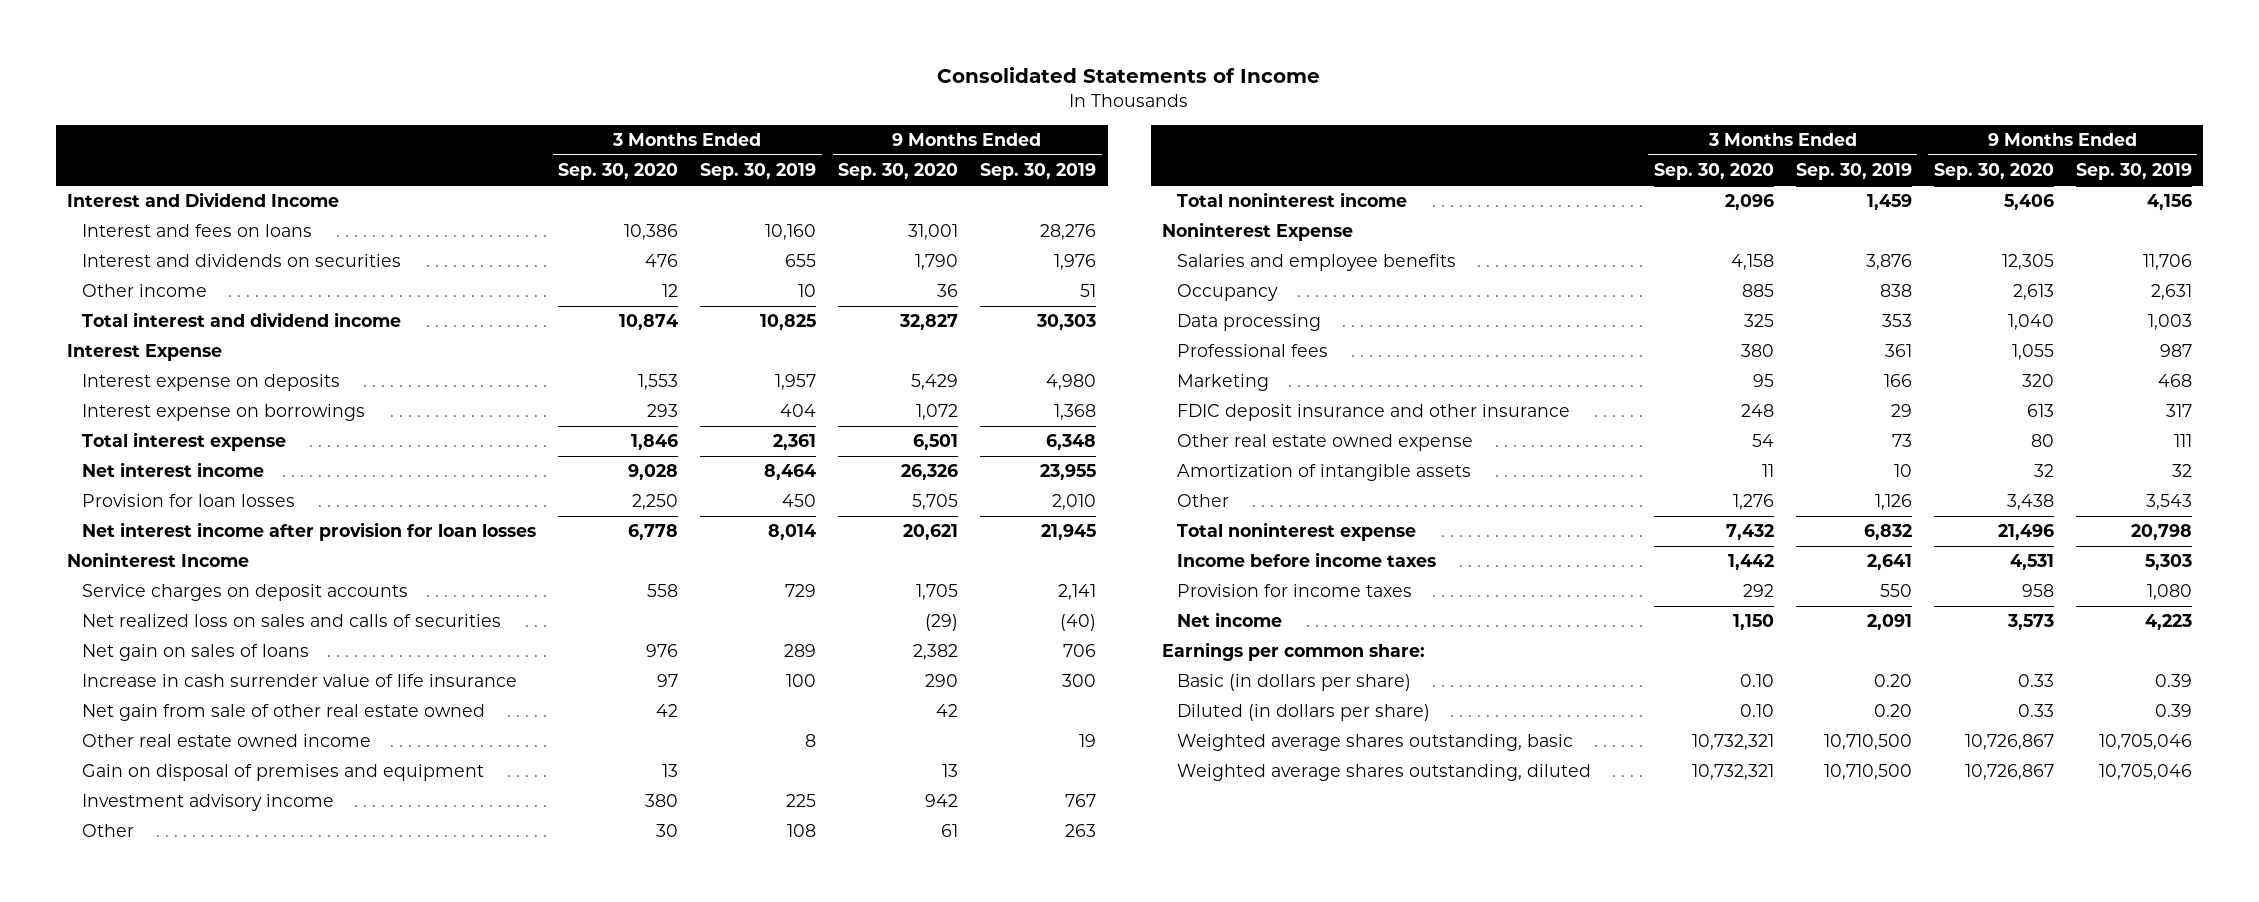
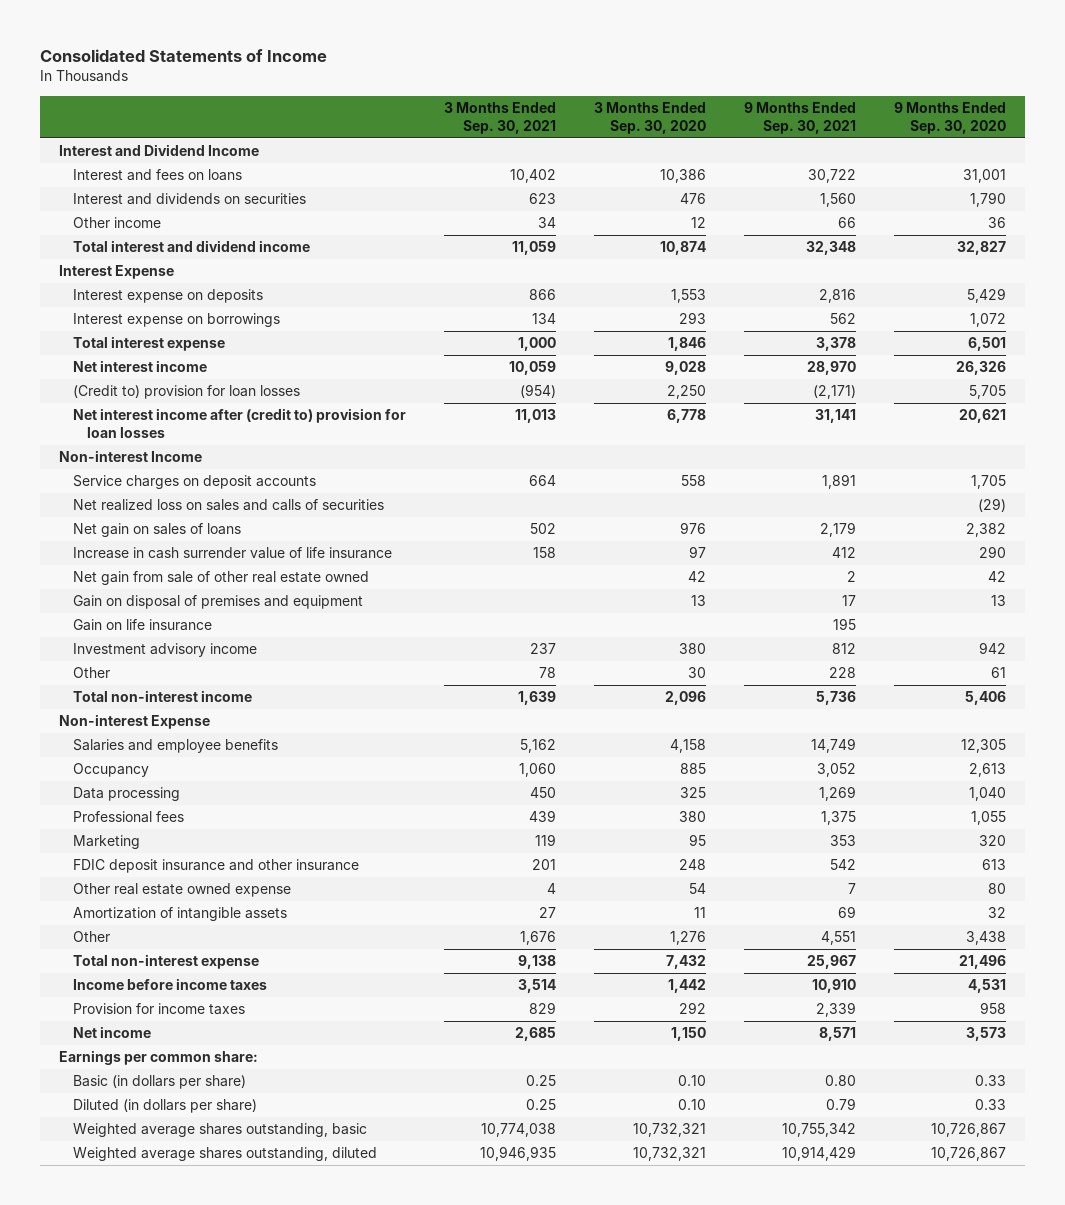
[700,163,817,181] Sep. 30, 2019 -> none
[980,163,1097,181] Sep. 30, 2019 -> none
none -> [443,101,556,134] 3 Months Ended Sep. 30, 2021
none -> [744,101,857,134] 9 Months Ended Sep. 30, 2021
[81,494,295,508] Provision for loan losses -> [72,384,300,399] (Credit to) provision for loan losses
[81,522,536,542] Net interest income after provision for loan losses -> [72,407,406,439] Net interest income after (credit to) provision for loan losses
[66,552,249,568] Noninterest Income -> [59,449,203,462] Non-interest Income
[81,734,371,748] Other real estate owned income -> none
none -> [72,618,212,631] Gain on life insurance
[1177,192,1408,208] Total noninterest income -> [72,689,252,702] Total non-interest income
[1162,222,1354,242] Noninterest Expense -> [59,713,211,729] Non-interest Expense
[1177,522,1417,542] Total noninterest expense -> [72,953,259,969] Total non-interest expense

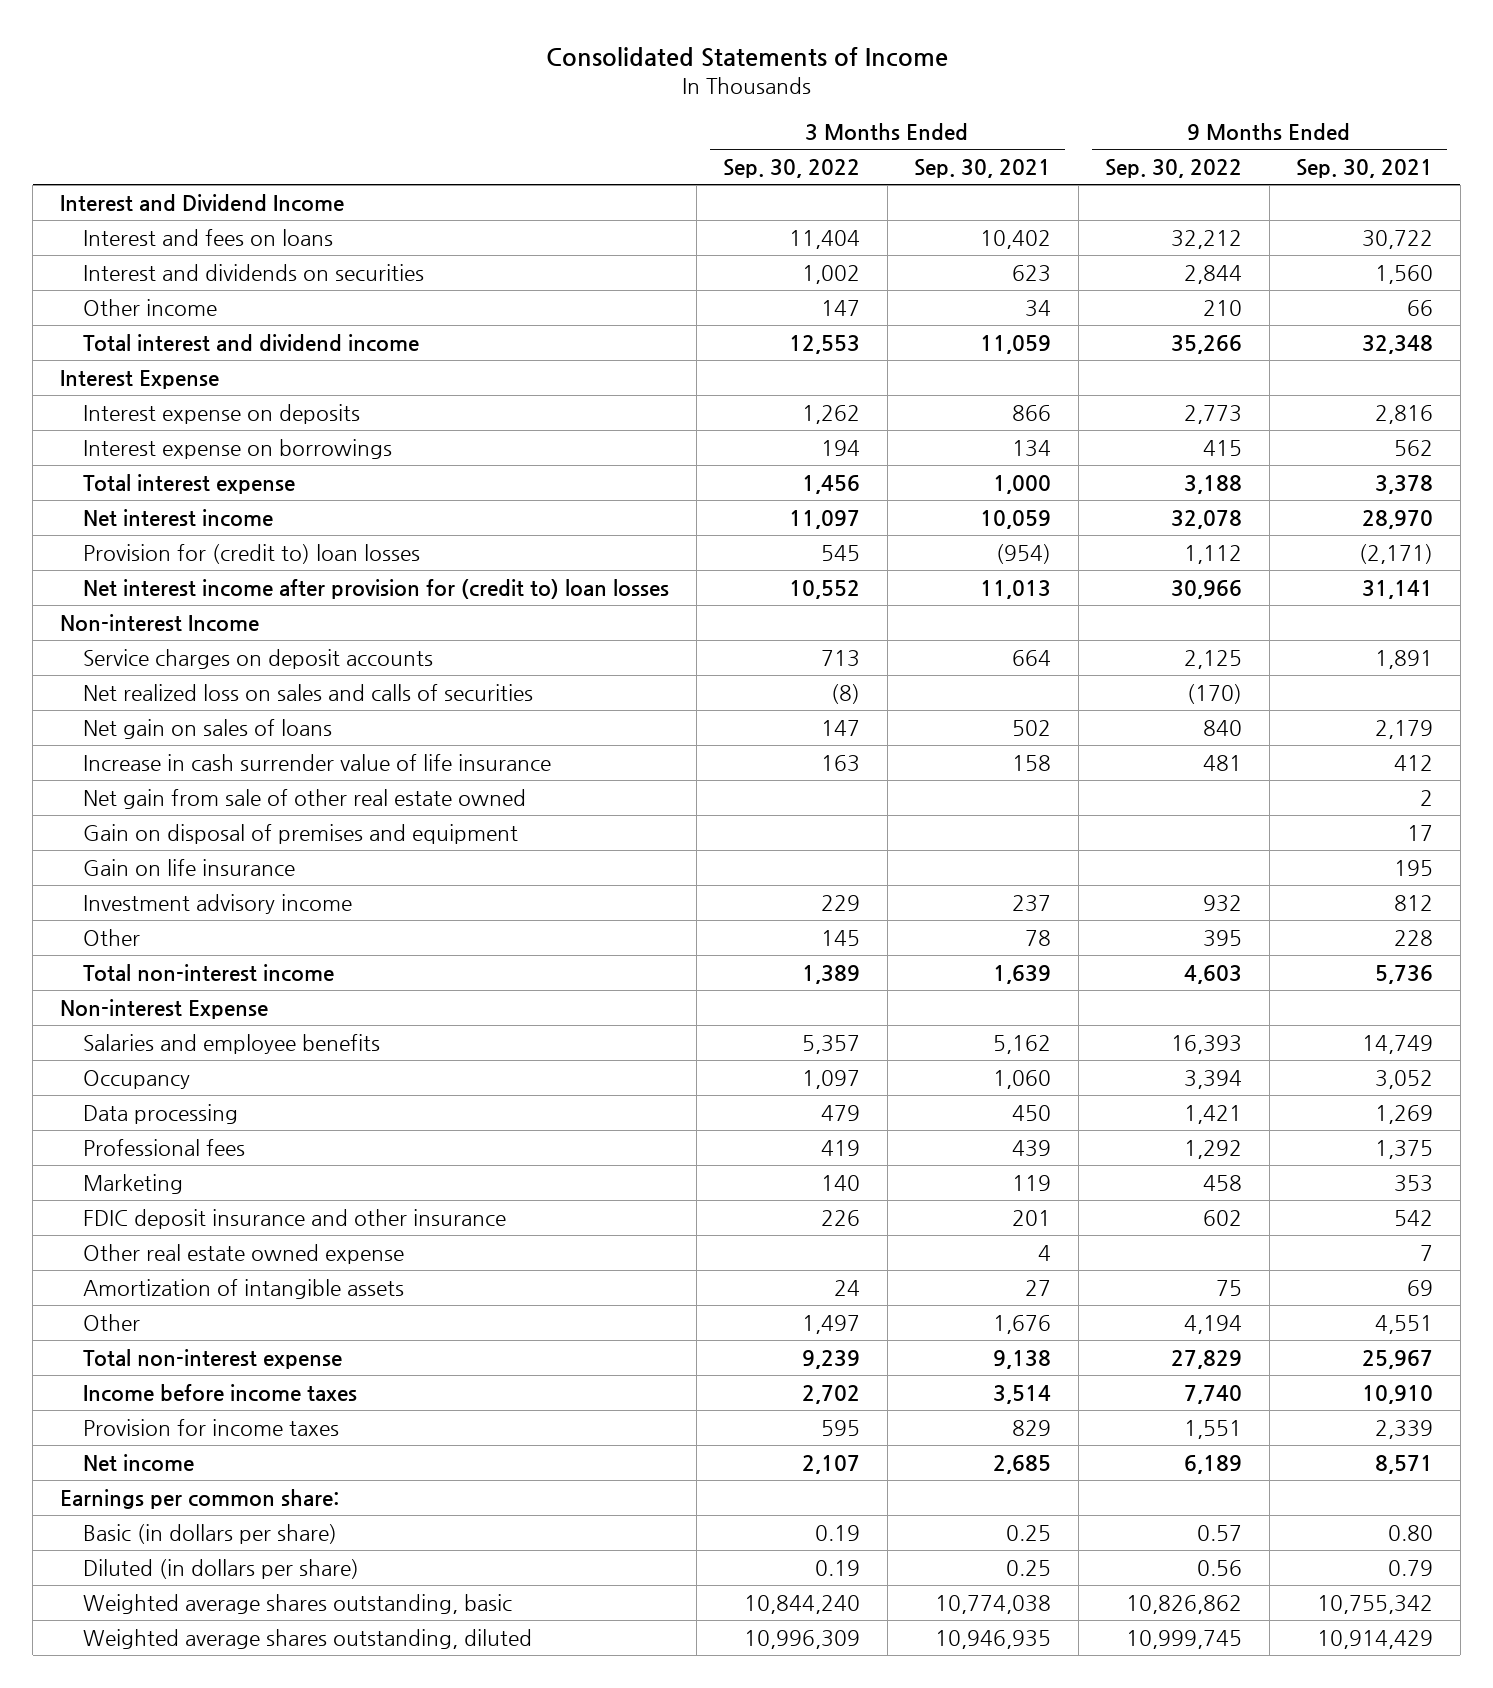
[594,101,707,134] 3 Months Ended Sep. 30, 2020 -> none
[894,101,1007,134] 9 Months Ended Sep. 30, 2020 -> none
none -> [723,159,861,179] Sep. 30, 2022
none -> [1105,159,1243,179] Sep. 30, 2022
[72,384,300,399] (Credit to) provision for loan losses -> [83,543,421,564] Provision for (credit to) loan losses
[72,407,406,439] Net interest income after (credit to) provision for loan losses -> [83,578,670,599] Net interest income after provision for (credit to) loan losses

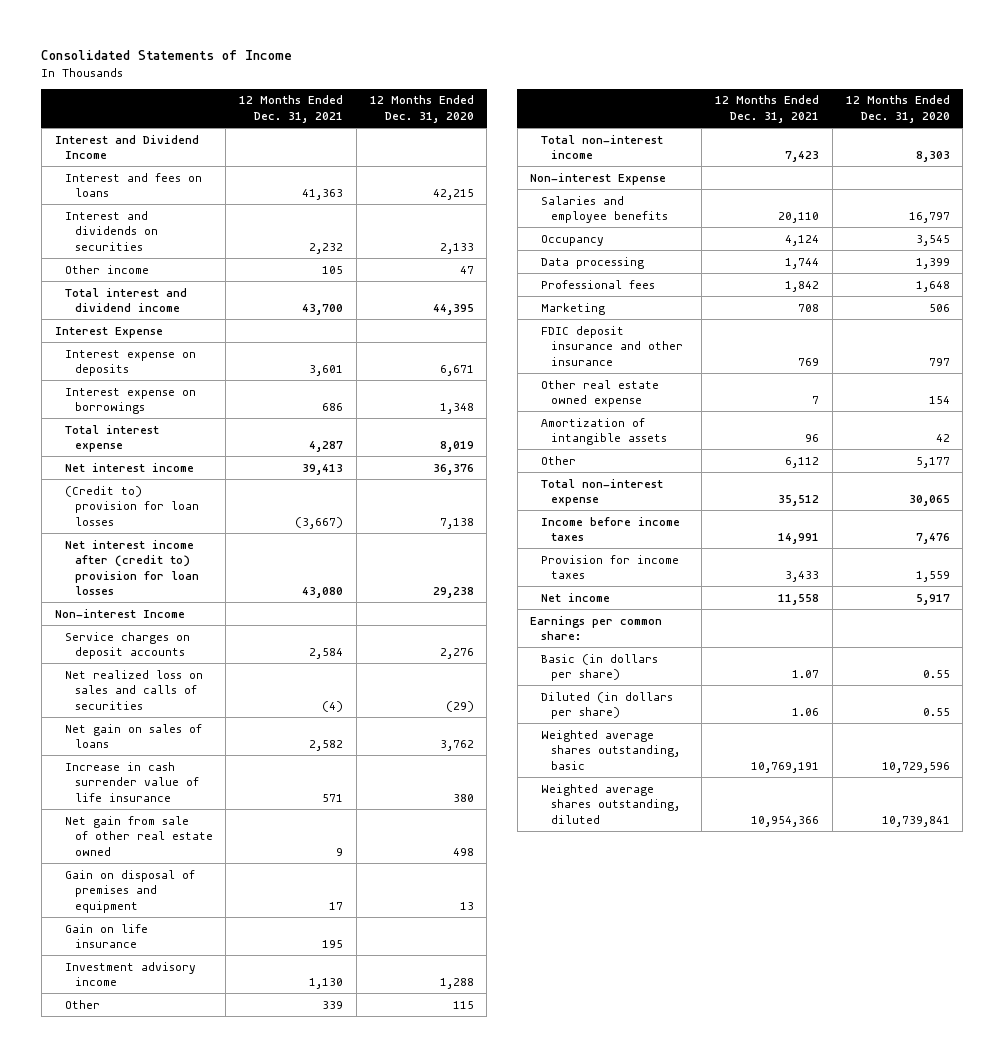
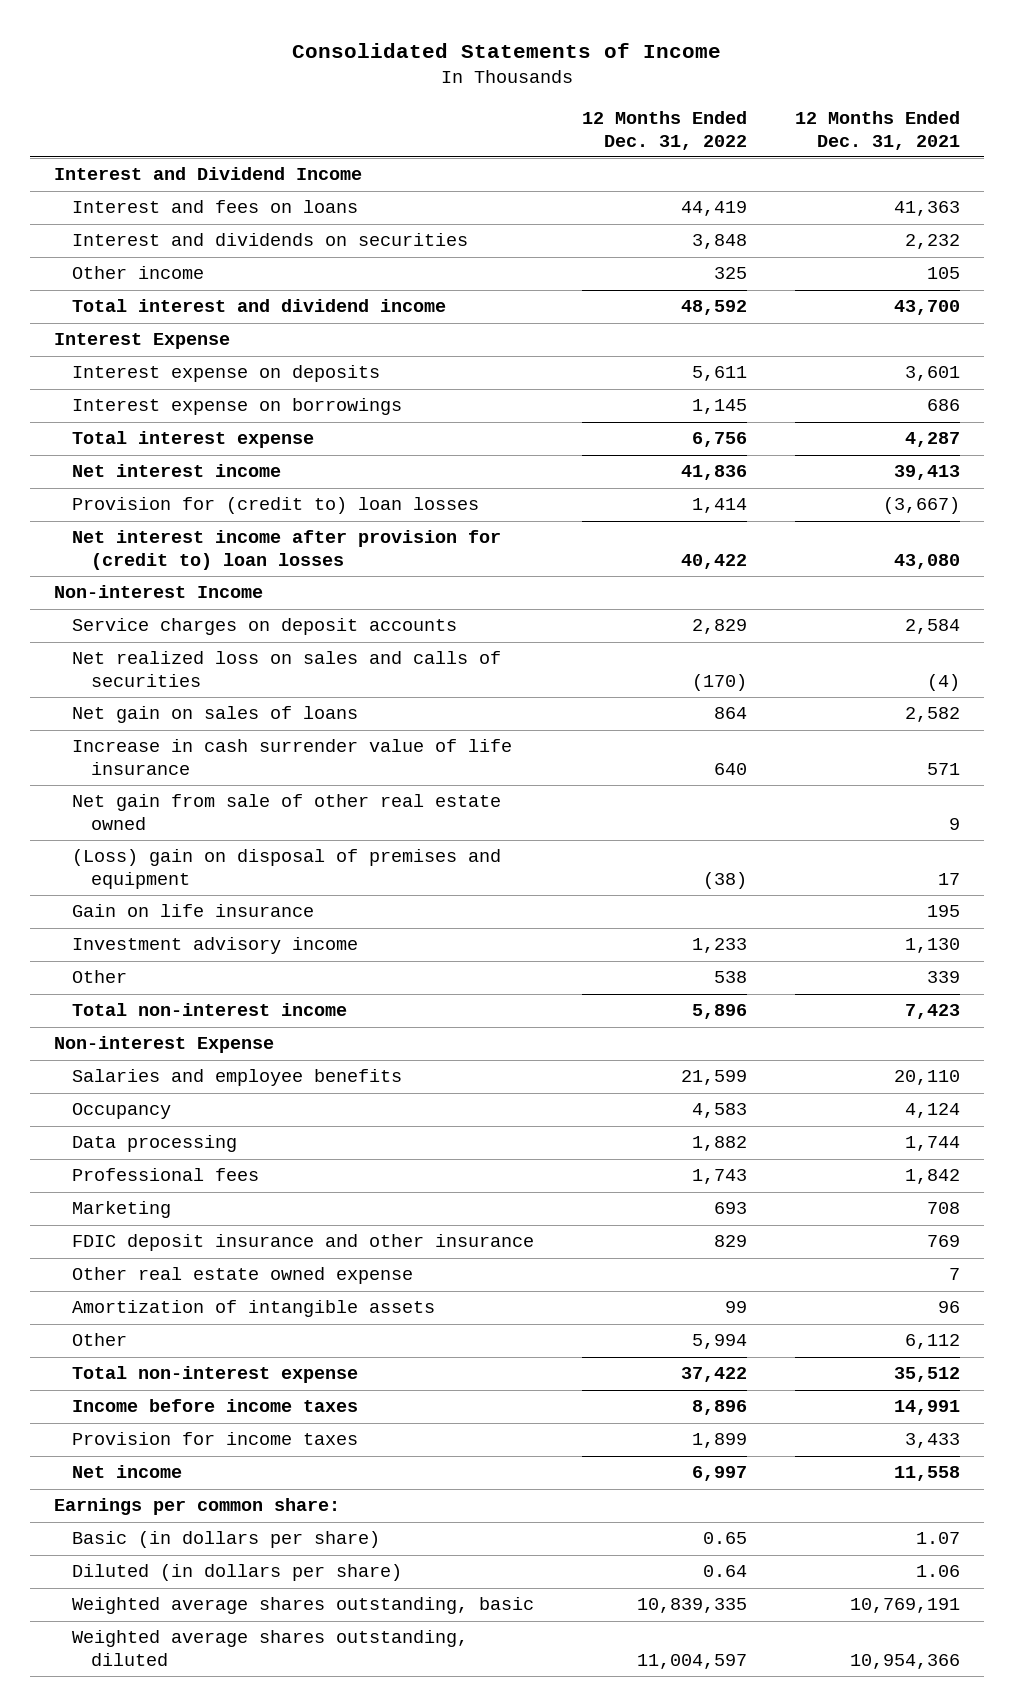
[369,95,474,123] 12 Months Ended Dec. 31, 2020 -> none
none -> [582,110,748,150] 12 Months Ended Dec. 31, 2022
[64,485,199,526] (Credit to) provision for loan losses -> [72,497,480,515] Provision for (credit to) loan losses
[64,539,199,596] Net interest income after (credit to) provision for loan losses -> [72,530,502,570] Net interest income after provision for (credit to) loan losses
[64,869,195,913] Gain on disposal of premises and equipment -> [72,849,502,889] (Loss) gain on disposal of premises and equipment

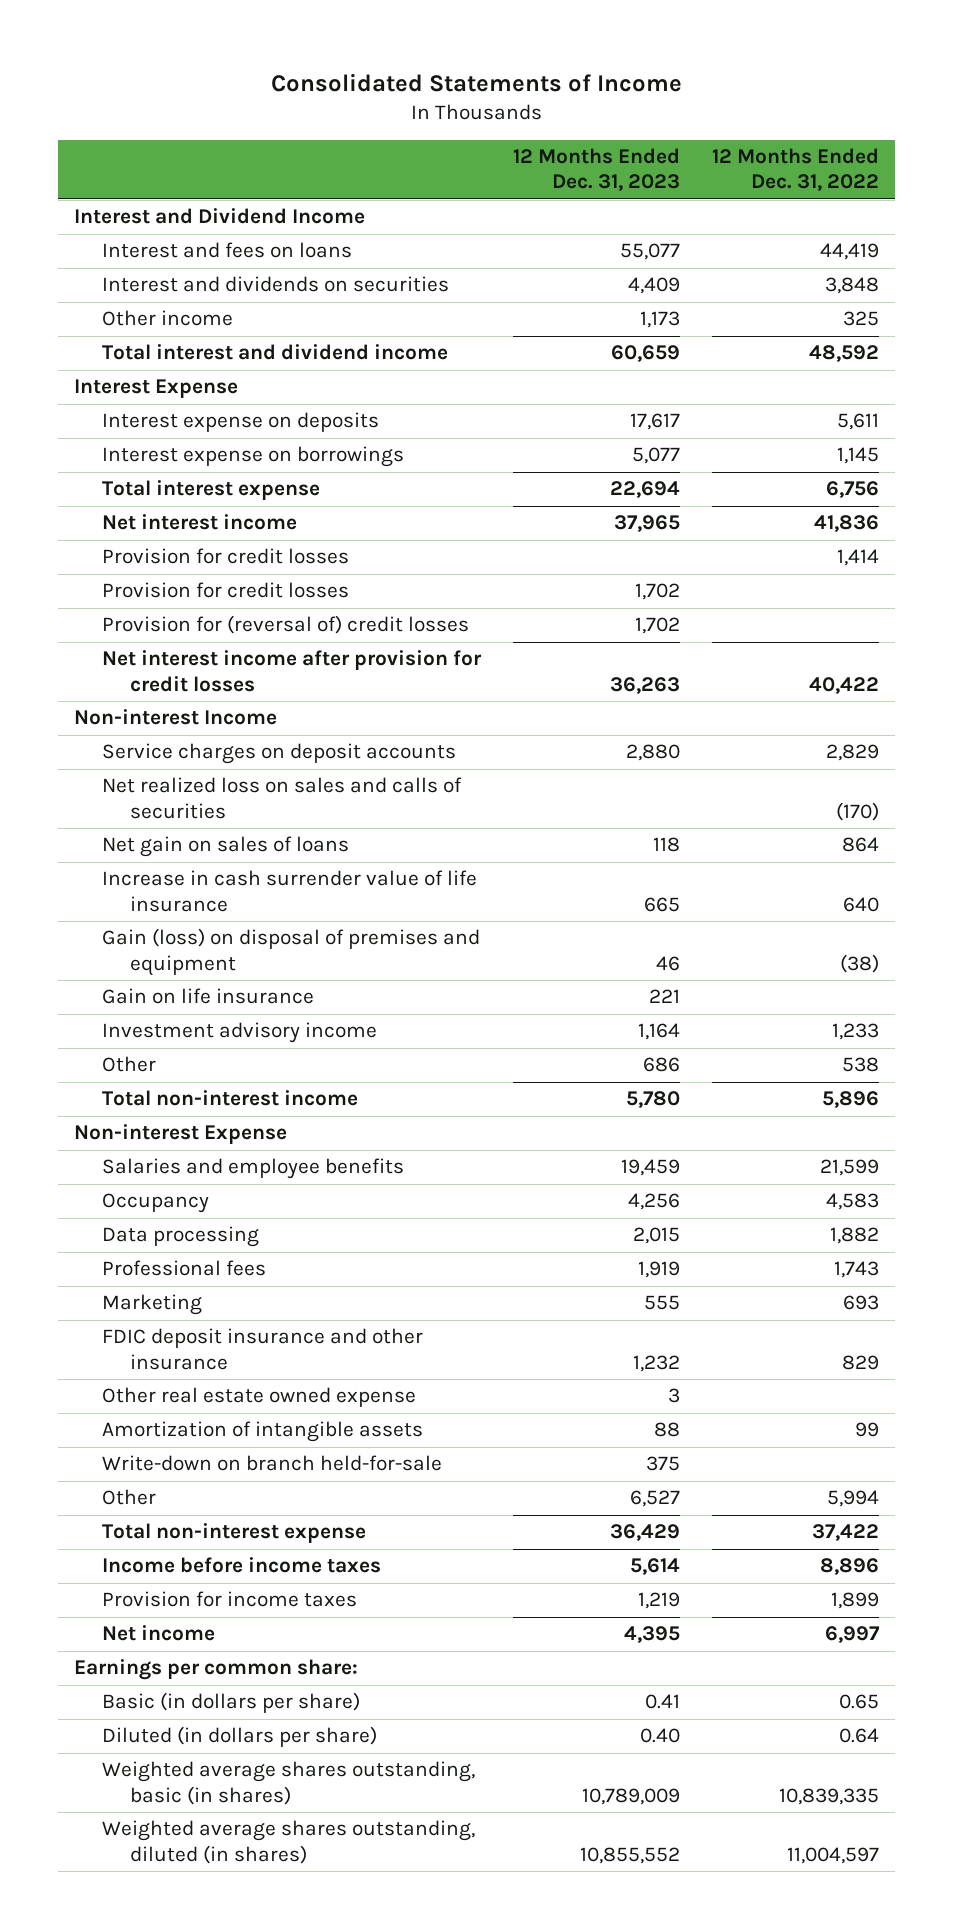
[794,110,960,150] 12 Months Ended Dec. 31, 2021 -> none
none -> [513,148,681,192] 12 Months Ended Dec. 31, 2023
[72,497,480,515] Provision for (credit to) loan losses -> [102,548,350,565] Provision for credit losses
none -> [102,582,350,599] Provision for credit losses
none -> [102,615,470,635] Provision for (reversal of) credit losses
[72,530,502,570] Net interest income after provision for (credit to) loan losses -> [102,650,483,692] Net interest income after provision for credit losses
[72,794,502,830] Net gain from sale of other real estate owned -> none
[72,849,502,889] (Loss) gain on disposal of premises and equipment -> [102,928,481,976] Gain (loss) on disposal of premises and equipment
none -> [102,1455,443,1472] Write-down on branch held-for-sale
[72,1597,535,1615] Weighted average shares outstanding, basic -> [102,1761,476,1805] Weighted average shares outstanding, basic (in shares)
[72,1630,469,1666] Weighted average shares outstanding, diluted -> [102,1820,476,1864] Weighted average shares outstanding, diluted (in shares)

